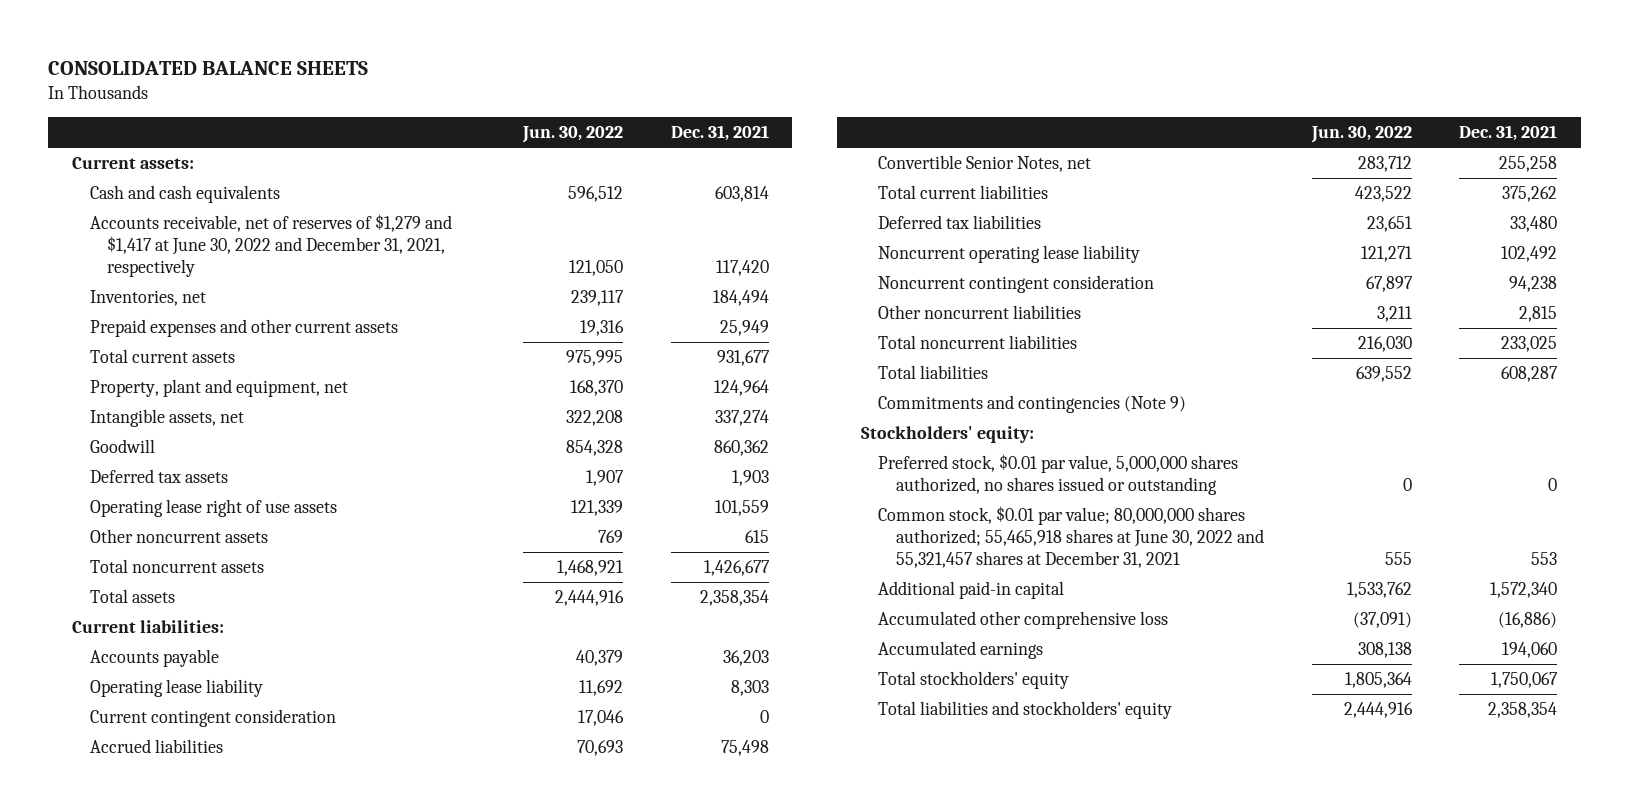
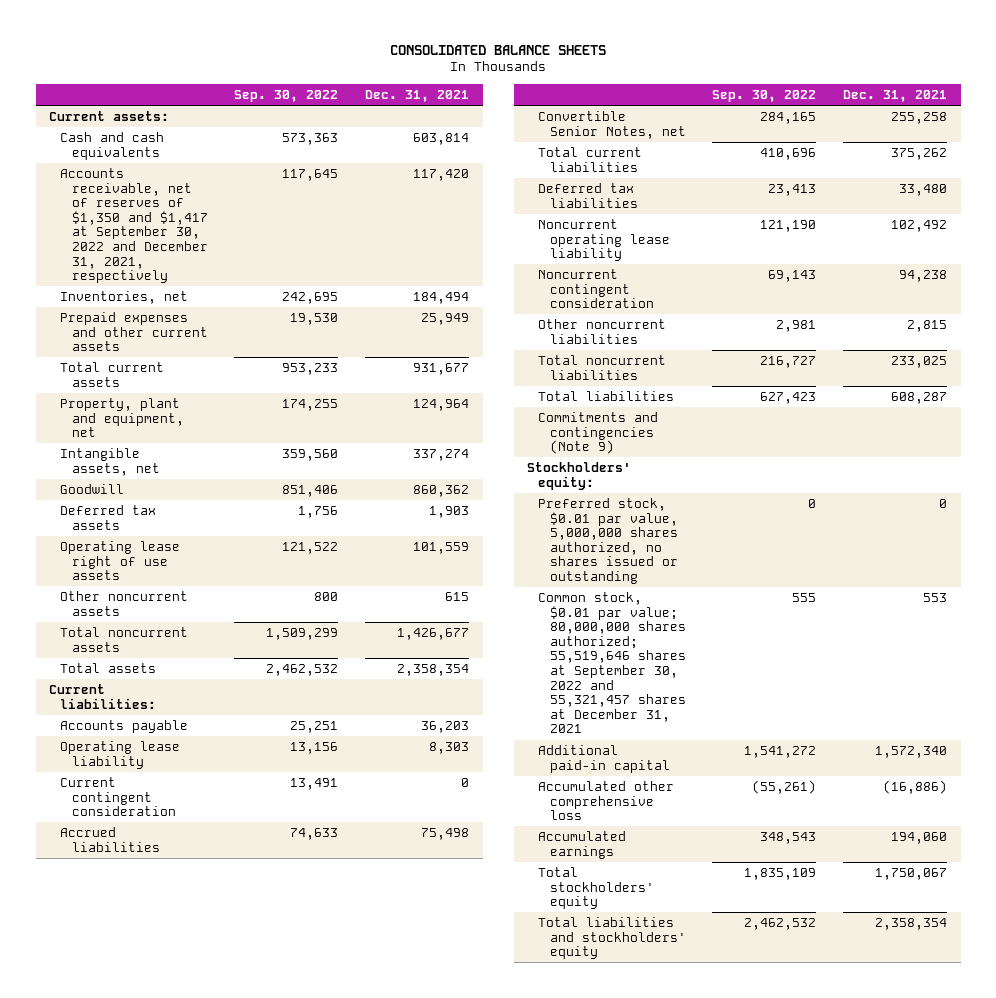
[522,126,624,144] Jun. 30, 2022 -> none
none -> [234,89,339,102] Sep. 30, 2022
[89,214,452,278] Accounts receivable, net of reserves of $1,279 and $1,417 at June 30, 2022 and December 31, 2021, respectively -> [60,167,208,284] Accounts receivable, net of reserves of $1,350 and $1,417 at September 30, 2022 and December 31, 2021, respectively
[878,506,1265,569] Common stock, $0.01 par value; 80,000,000 shares authorized; 55,465,918 shares at June 30, 2022 and 55,321,457 shares at December 31, 2021 -> [538,591,686,734] Common stock, $0.01 par value; 80,000,000 shares authorized; 55,519,646 shares at September 30, 2022 and 55,321,457 shares at December 31, 2021

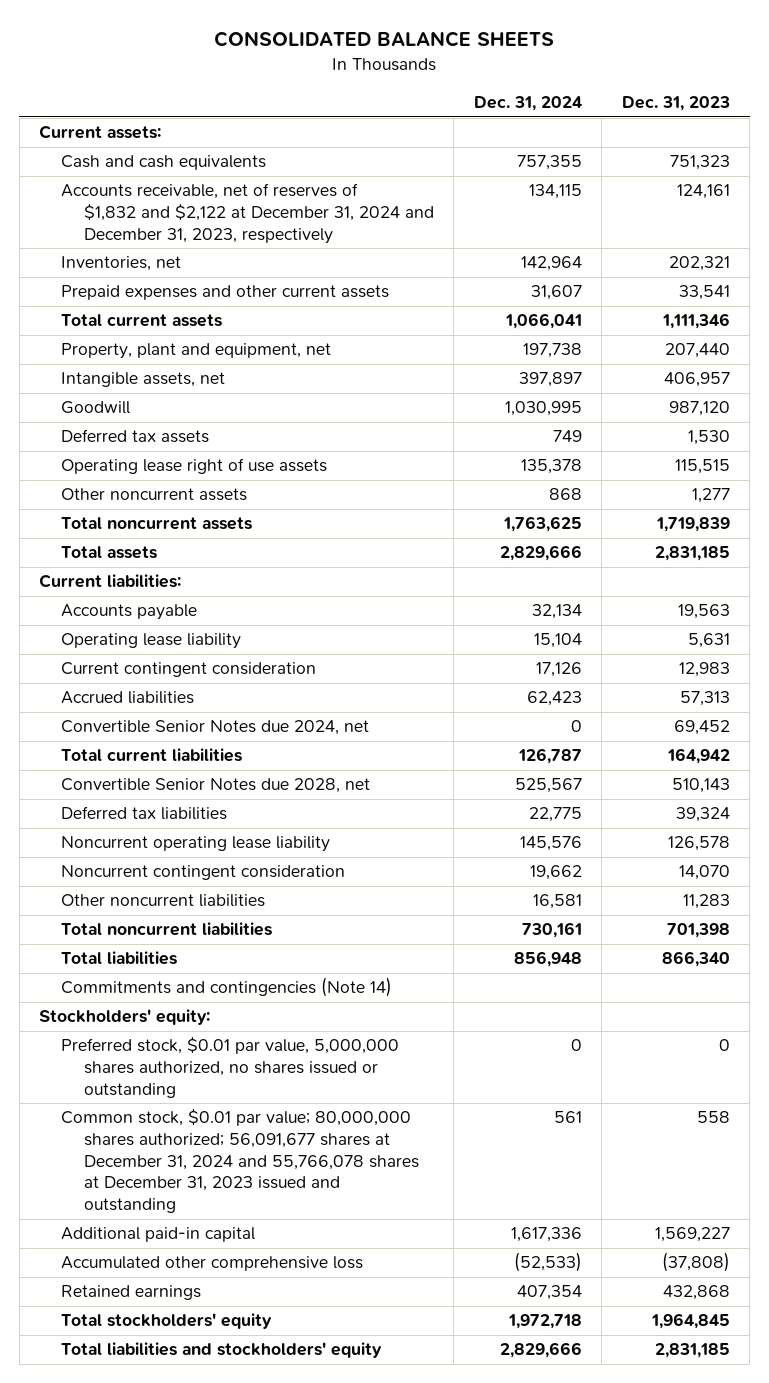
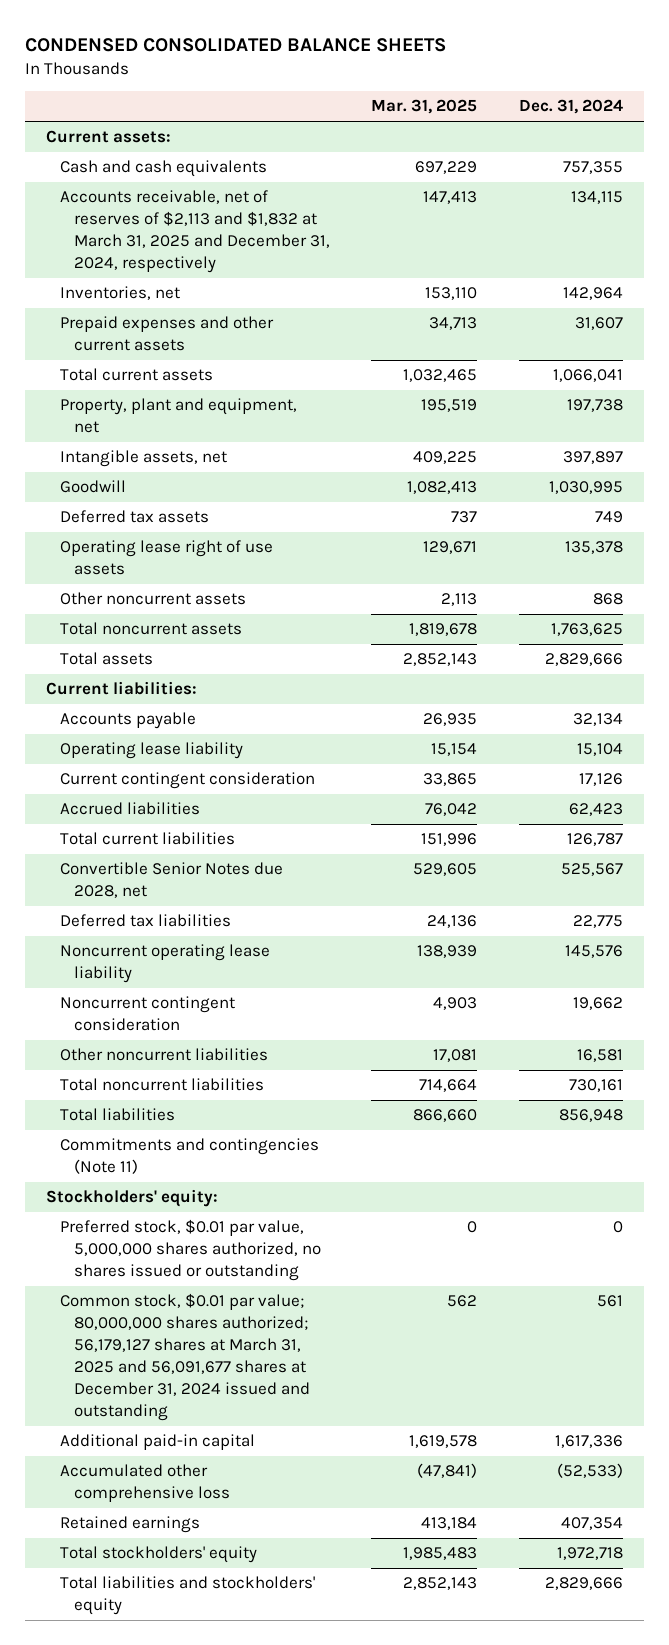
[214,31,555,48] CONSOLIDATED BALANCE SHEETS -> [24,38,446,53] CONDENSED CONSOLIDATED BALANCE SHEETS
[621,96,730,112] Dec. 31, 2023 -> none
none -> [371,99,478,115] Mar. 31, 2025
[61,183,434,244] Accounts receivable, net of reserves of $1,832 and $2,122 at December 31, 2024 and December 31, 2023, respectively -> [59,190,330,274] Accounts receivable, net of reserves of $2,113 and $1,832 at March 31, 2025 and December 31, 2024, respectively
[61,720,370,736] Convertible Senior Notes due 2024, net -> none
[61,977,393,998] Commitments and contingencies (Note 14) -> [59,1138,319,1175] Commitments and contingencies (Note 11)
[61,1109,419,1214] Common stock, $0.01 par value; 80,000,000 shares authorized; 56,091,677 shares at December 31, 2024 and 55,766,078 shares at December 31, 2023 issued and outstanding -> [59,1293,310,1422] Common stock, $0.01 par value; 80,000,000 shares authorized; 56,179,127 shares at March 31, 2025 and 56,091,677 shares at December 31, 2024 issued and outstanding

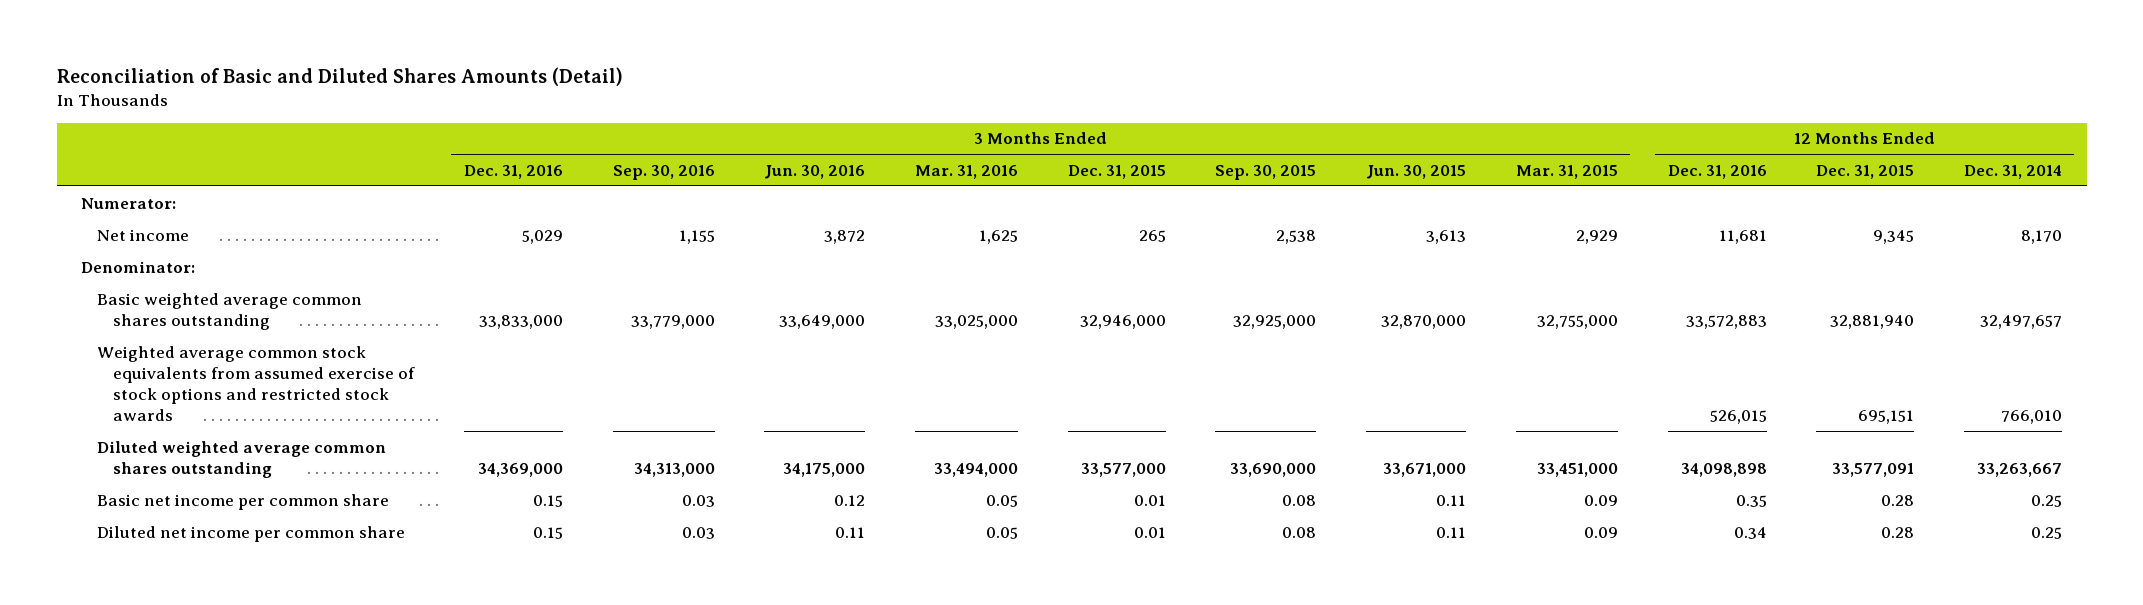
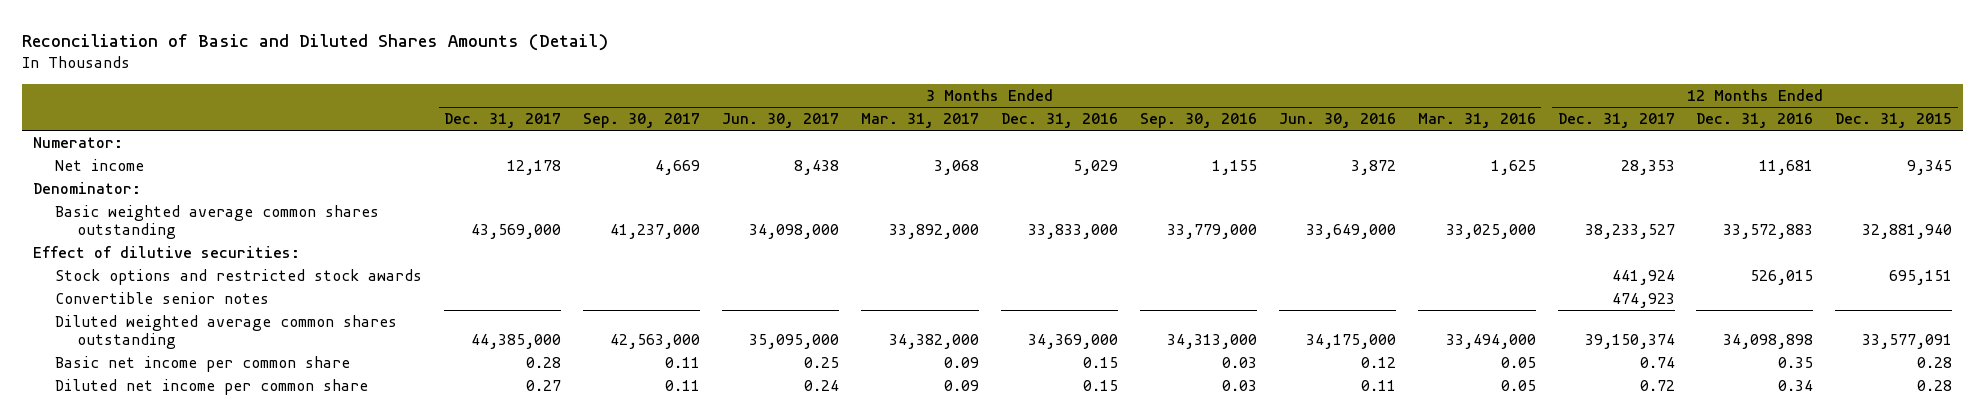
[1067,164,1166,179] Dec. 31, 2015 -> none
[1215,164,1317,180] Sep. 30, 2015 -> none
[1366,164,1467,179] Jun. 30, 2015 -> none
[1515,164,1618,179] Mar. 31, 2015 -> none
[1963,164,2062,179] Dec. 31, 2014 -> none
none -> [444,113,562,129] Dec. 31, 2017
none -> [583,113,701,129] Sep. 30, 2017
none -> [722,113,840,129] Jun. 30, 2017
none -> [860,113,979,129] Mar. 31, 2017
none -> [1557,113,1675,129] Dec. 31, 2017
none -> [33,246,301,259] Effect of dilutive securities:
[97,345,416,422] Weighted average common stock equivalents from assumed exercise of stock options and restricted stock awards -> [55,269,423,286] Stock options and restricted stock awards
none -> [55,292,270,305] Convertible senior notes

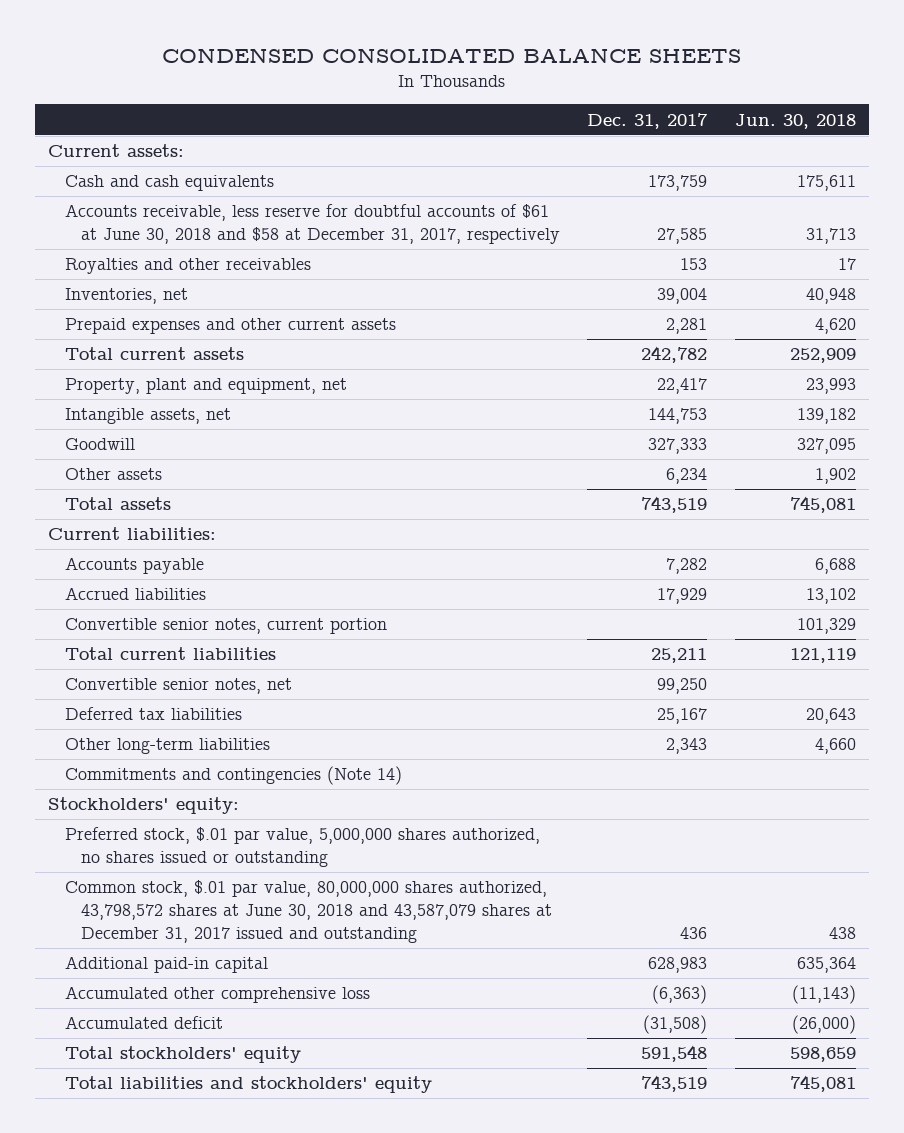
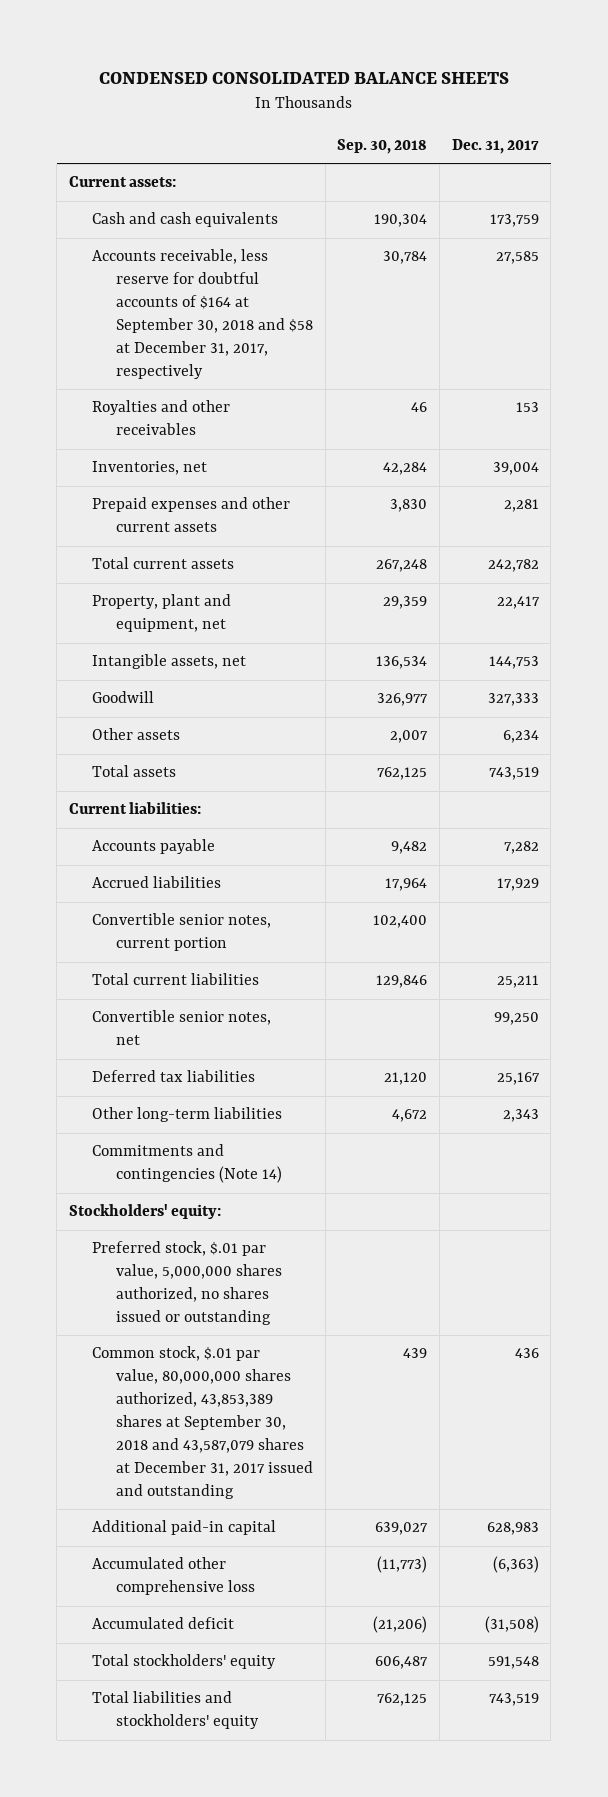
[734,113,856,129] Jun. 30, 2018 -> none
none -> [337,138,428,154] Sep. 30, 2018
[64,204,561,245] Accounts receivable, less reserve for doubtful accounts of $61 at June 30, 2018 and $58 at December 31, 2017, respectively -> [92,249,314,379] Accounts receivable, less reserve for doubtful accounts of $164 at September 30, 2018 and $58 at December 31, 2017, respectively
[64,880,553,944] Common stock, $.01 par value, 80,000,000 shares authorized, 43,798,572 shares at June 30, 2018 and 43,587,079 shares at December 31, 2017 issued and outstanding -> [92,1346,314,1499] Common stock, $.01 par value, 80,000,000 shares authorized, 43,853,389 shares at September 30, 2018 and 43,587,079 shares at December 31, 2017 issued and outstanding

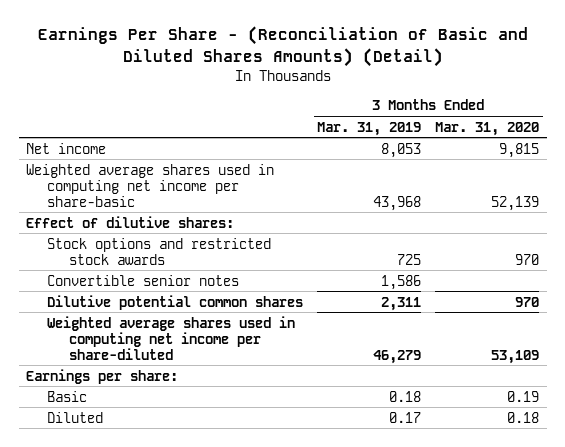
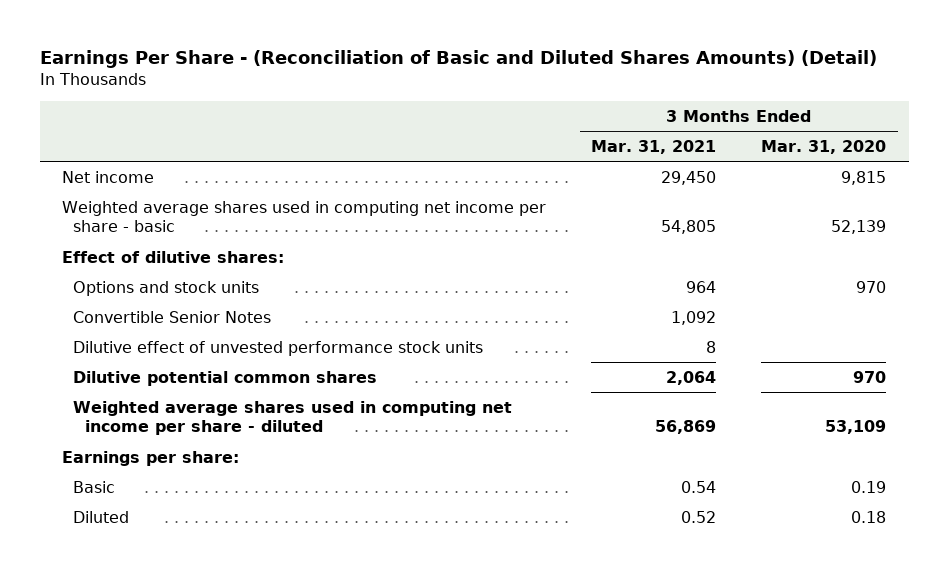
[317,121,422,136] Mar. 31, 2019 -> none
none -> [591,139,717,154] Mar. 31, 2021
[25,163,274,207] Weighted average shares used in computing net income per share-basic -> [62,200,547,233] Weighted average shares used in computing net income per share - basic
[47,237,272,265] Stock options and restricted stock awards -> [73,280,260,296] Options and stock units
none -> [73,310,272,323] Convertible Senior Notes
[47,274,240,286] Convertible senior notes -> [73,340,484,356] Dilutive effect of unvested performance stock units
[47,315,296,360] Weighted average shares used in computing net income per share-diluted -> [73,400,513,436] Weighted average shares used in computing net income per share - diluted

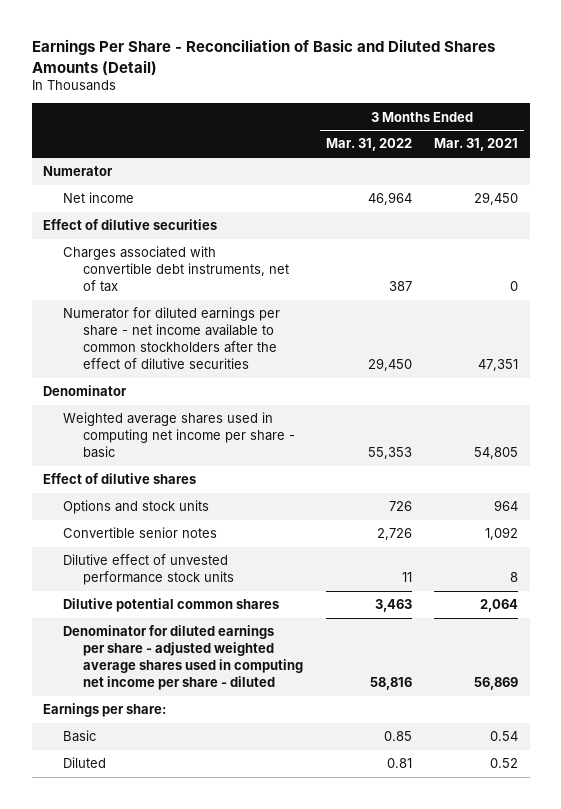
[39,50,877,69] Earnings Per Share - (Reconciliation of Basic and Diluted Shares Amounts) (Detail) -> [31,39,495,75] Earnings Per Share - Reconciliation of Basic and Diluted Shares Amounts (Detail)
[761,139,887,154] Mar. 31, 2020 -> none
none -> [325,138,412,152] Mar. 31, 2022
none -> [42,166,113,177] Numerator
none -> [42,219,217,231] Effect of dilutive securities
none -> [63,246,290,293] Charges associated with convertible debt instruments, net of tax
none -> [63,307,281,370] Numerator for diluted earnings per share - net income available to common stockholders after the effect of dilutive securities
none -> [42,385,127,397] Denominator
[62,250,285,263] Effect of dilutive shares: -> [42,473,196,485] Effect of dilutive shares
[73,310,272,323] Convertible Senior Notes -> [63,527,218,539] Convertible senior notes
[73,400,513,436] Weighted average shares used in computing net income per share - diluted -> [63,625,304,691] Denominator for diluted earnings per share - adjusted weighted average shares used in computing net income per share - diluted

